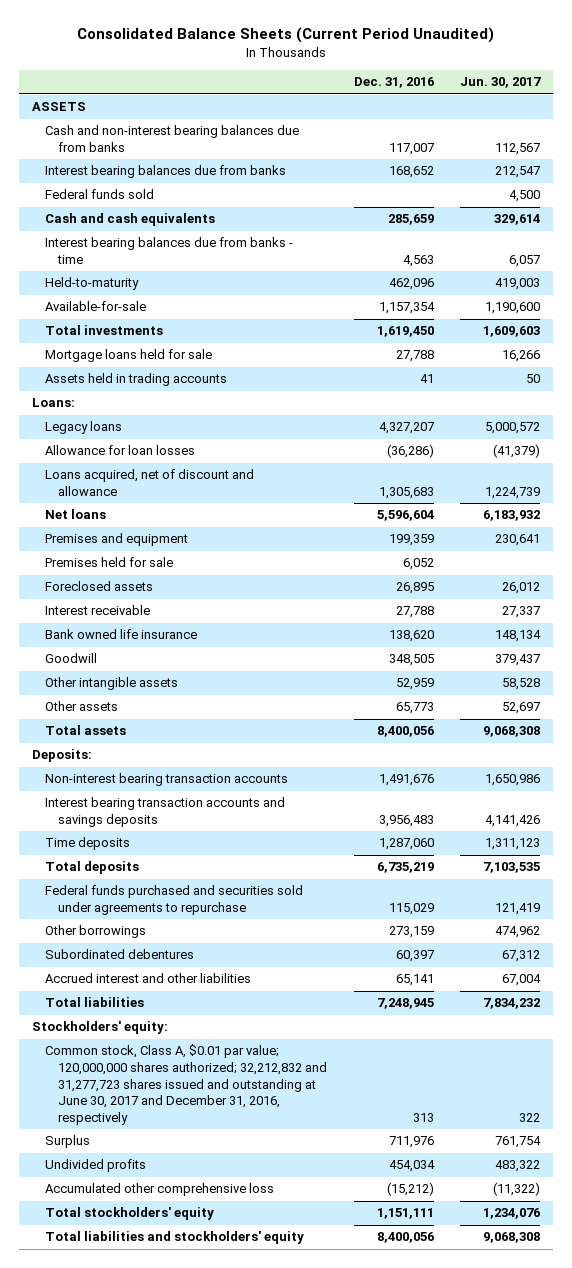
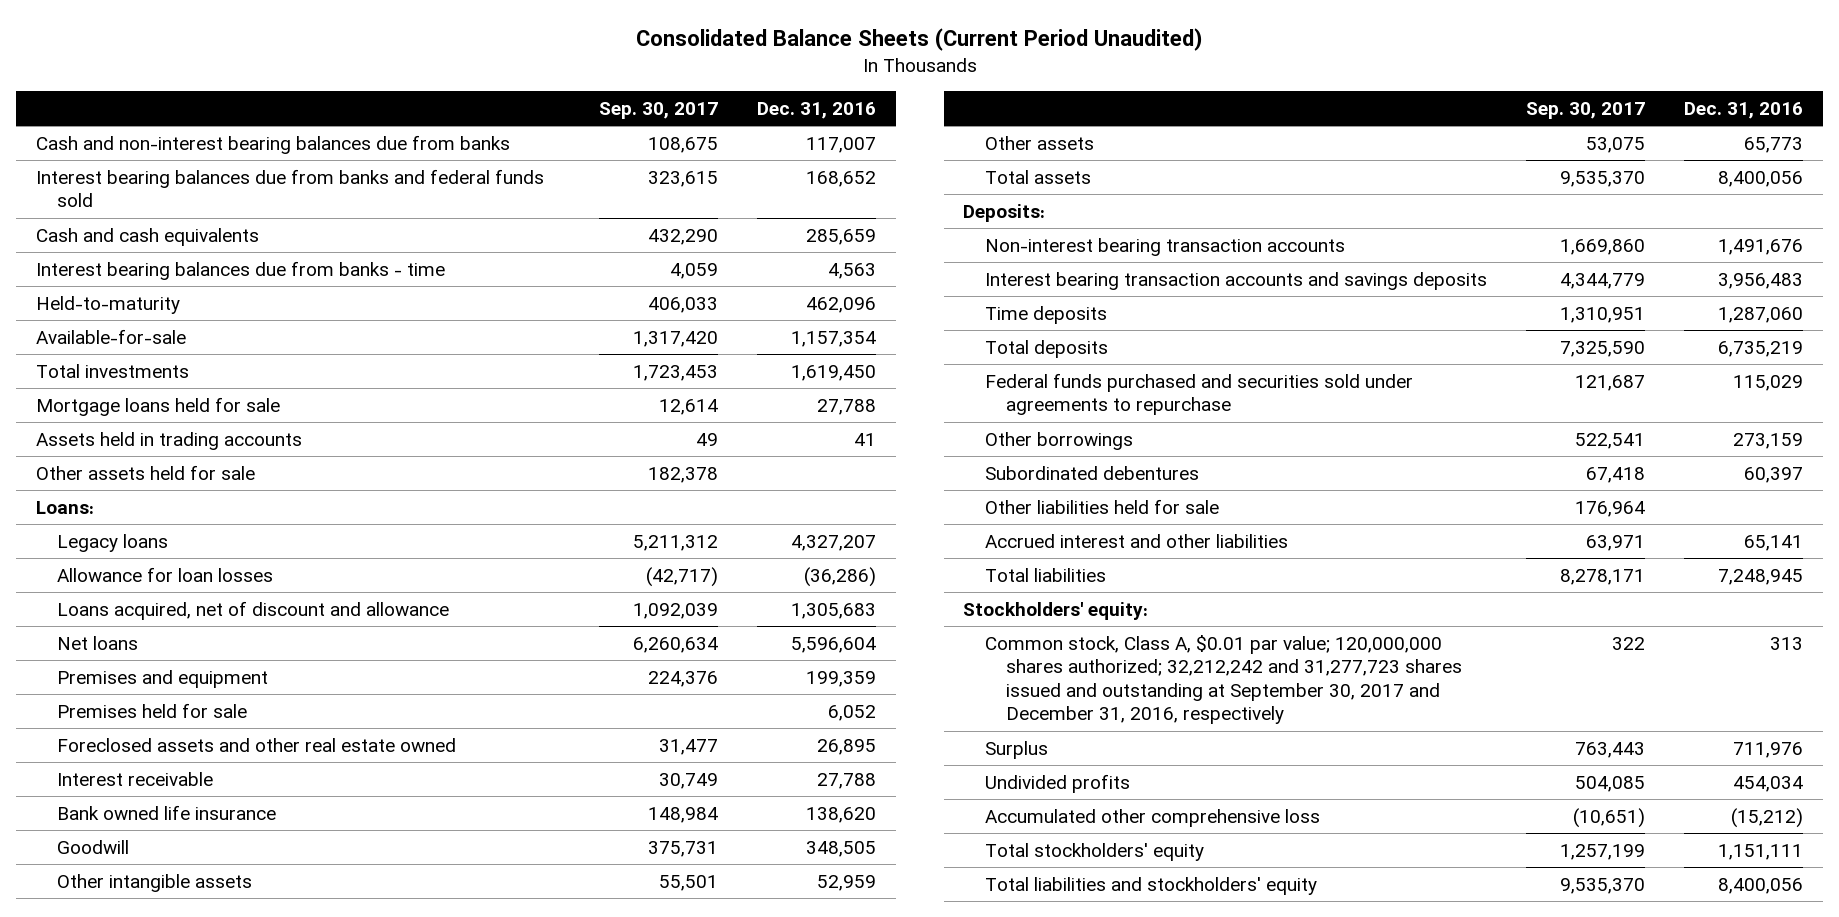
[460,77,542,89] Jun. 30, 2017 -> none
none -> [598,101,718,119] Sep. 30, 2017
[32,102,87,112] ASSETS -> none
[44,189,154,200] Federal funds sold -> none
[44,165,286,179] Interest bearing balances due from banks -> [36,168,545,208] Interest bearing balances due from banks and federal funds sold
none -> [36,464,256,480] Other assets held for sale
[44,581,153,592] Foreclosed assets -> [57,737,457,752] Foreclosed assets and other real estate owned
none -> [984,498,1219,514] Other liabilities held for sale
[44,1044,327,1126] Common stock, Class A, $0.01 par value; 120,000,000 shares authorized; 32,212,832 and 31,277,723 shares issued and outstanding at June 30, 2017 and December 31, 2016, respectively -> [984,634,1462,725] Common stock, Class A, $0.01 par value; 120,000,000 shares authorized; 32,212,242 and 31,277,723 shares issued and outstanding at September 30, 2017 and December 31, 2016, respectively

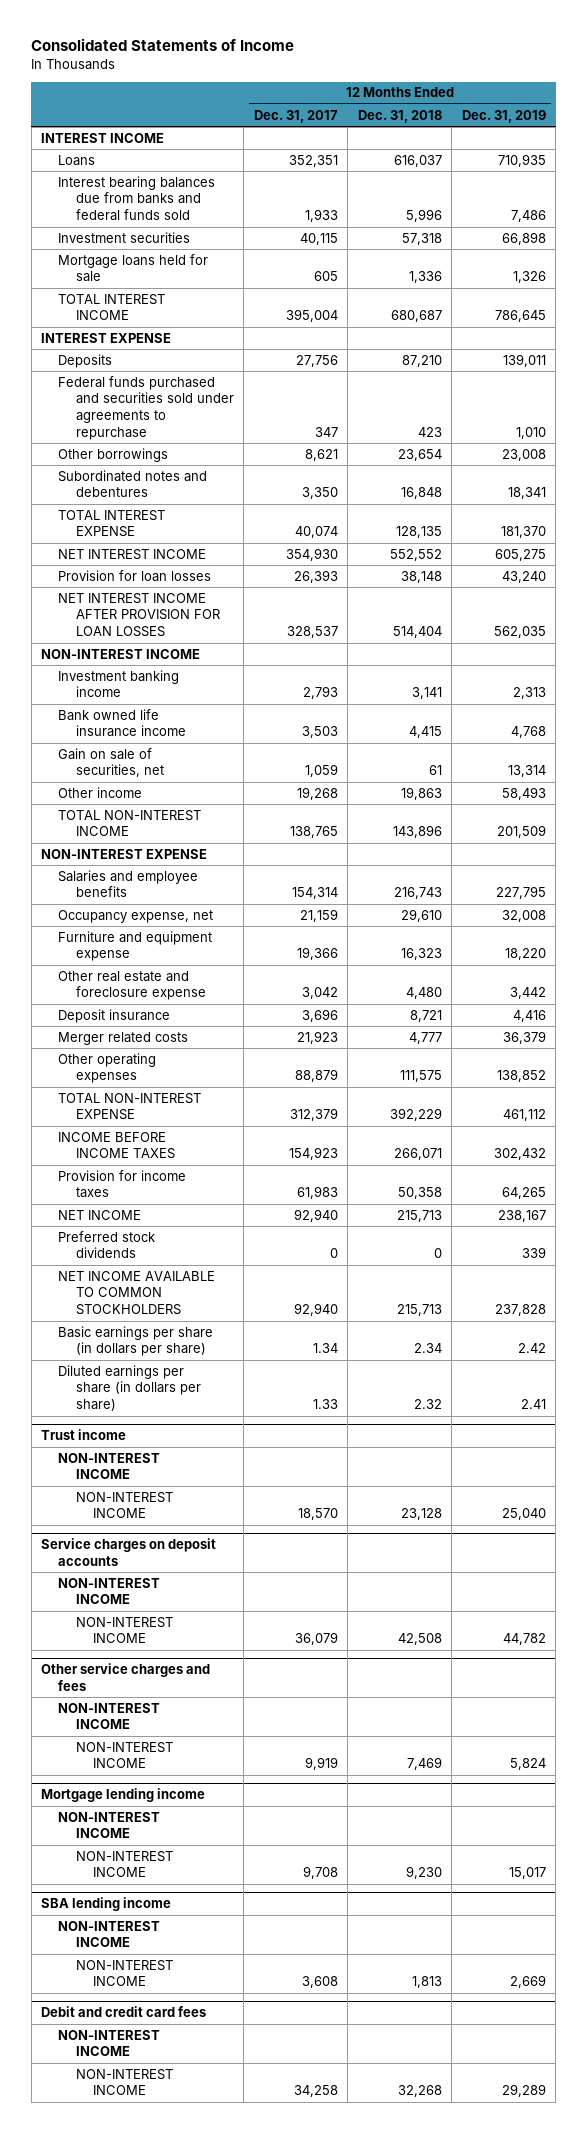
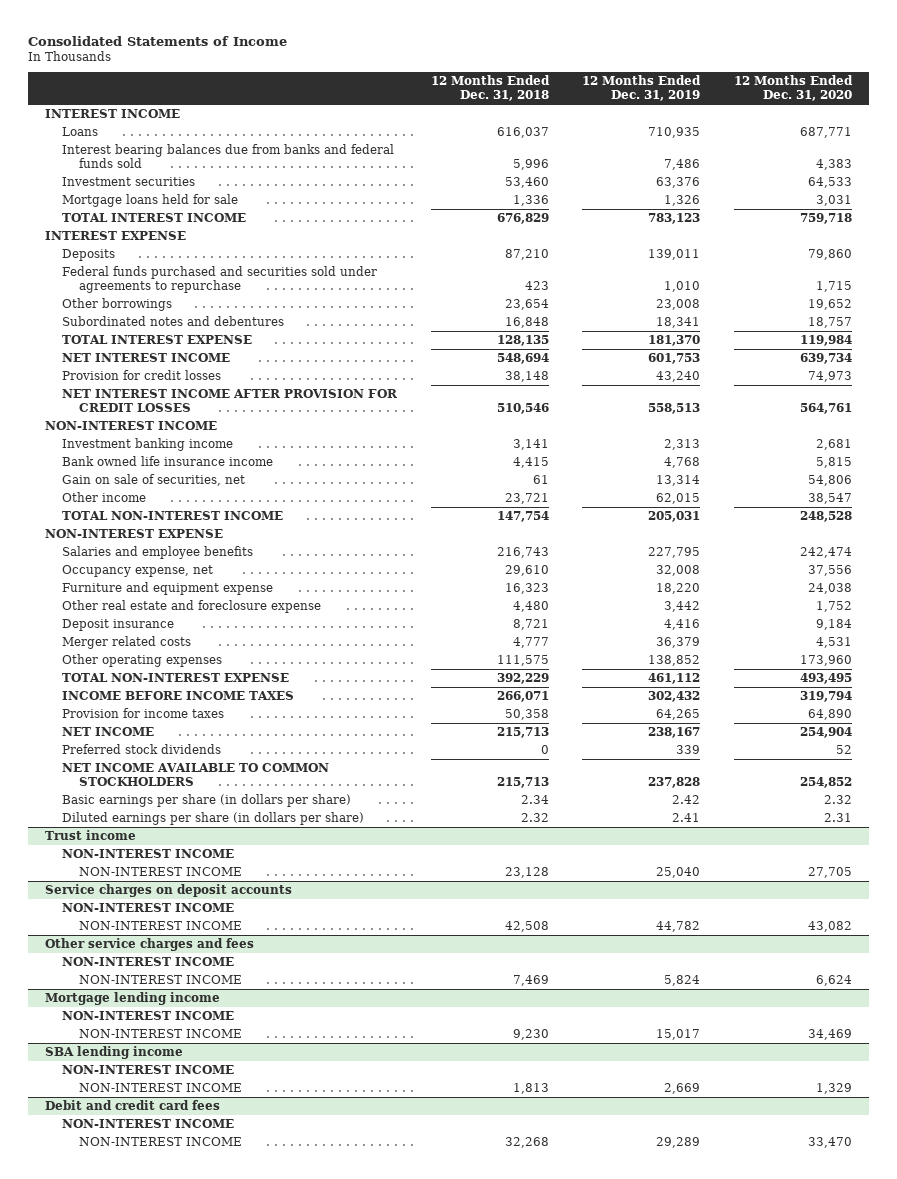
[253,109,338,123] Dec. 31, 2017 -> none
none -> [734,75,854,102] 12 Months Ended Dec. 31, 2020
[401,232,442,245] 57,318 -> [504,177,549,189] 53,460
[501,231,546,245] 66,898 -> [656,177,701,189] 63,376
[390,310,442,323] 680,687 -> [496,213,549,225] 676,829
[494,310,546,323] 786,645 -> [648,213,701,225] 783,123
[389,548,442,561] 552,552 -> [496,353,549,365] 548,694
[494,548,546,561] 605,275 -> [648,353,701,365] 601,753
[58,569,212,582] Provision for loan losses -> [61,370,221,381] Provision for credit losses
[58,592,220,638] NET INTEREST INCOME AFTER PROVISION FOR LOAN LOSSES -> [61,389,398,413] NET INTEREST INCOME AFTER PROVISION FOR CREDIT LOSSES
[392,626,442,639] 514,404 -> [496,403,549,415] 510,546
[493,626,546,639] 562,035 -> [648,403,701,415] 558,513
[400,786,442,800] 19,863 -> [504,493,549,505] 23,721
[501,786,546,800] 58,493 -> [656,493,701,505] 62,015
[392,825,442,839] 143,896 -> [496,511,549,523] 147,754
[496,825,546,839] 201,509 -> [648,511,701,523] 205,031

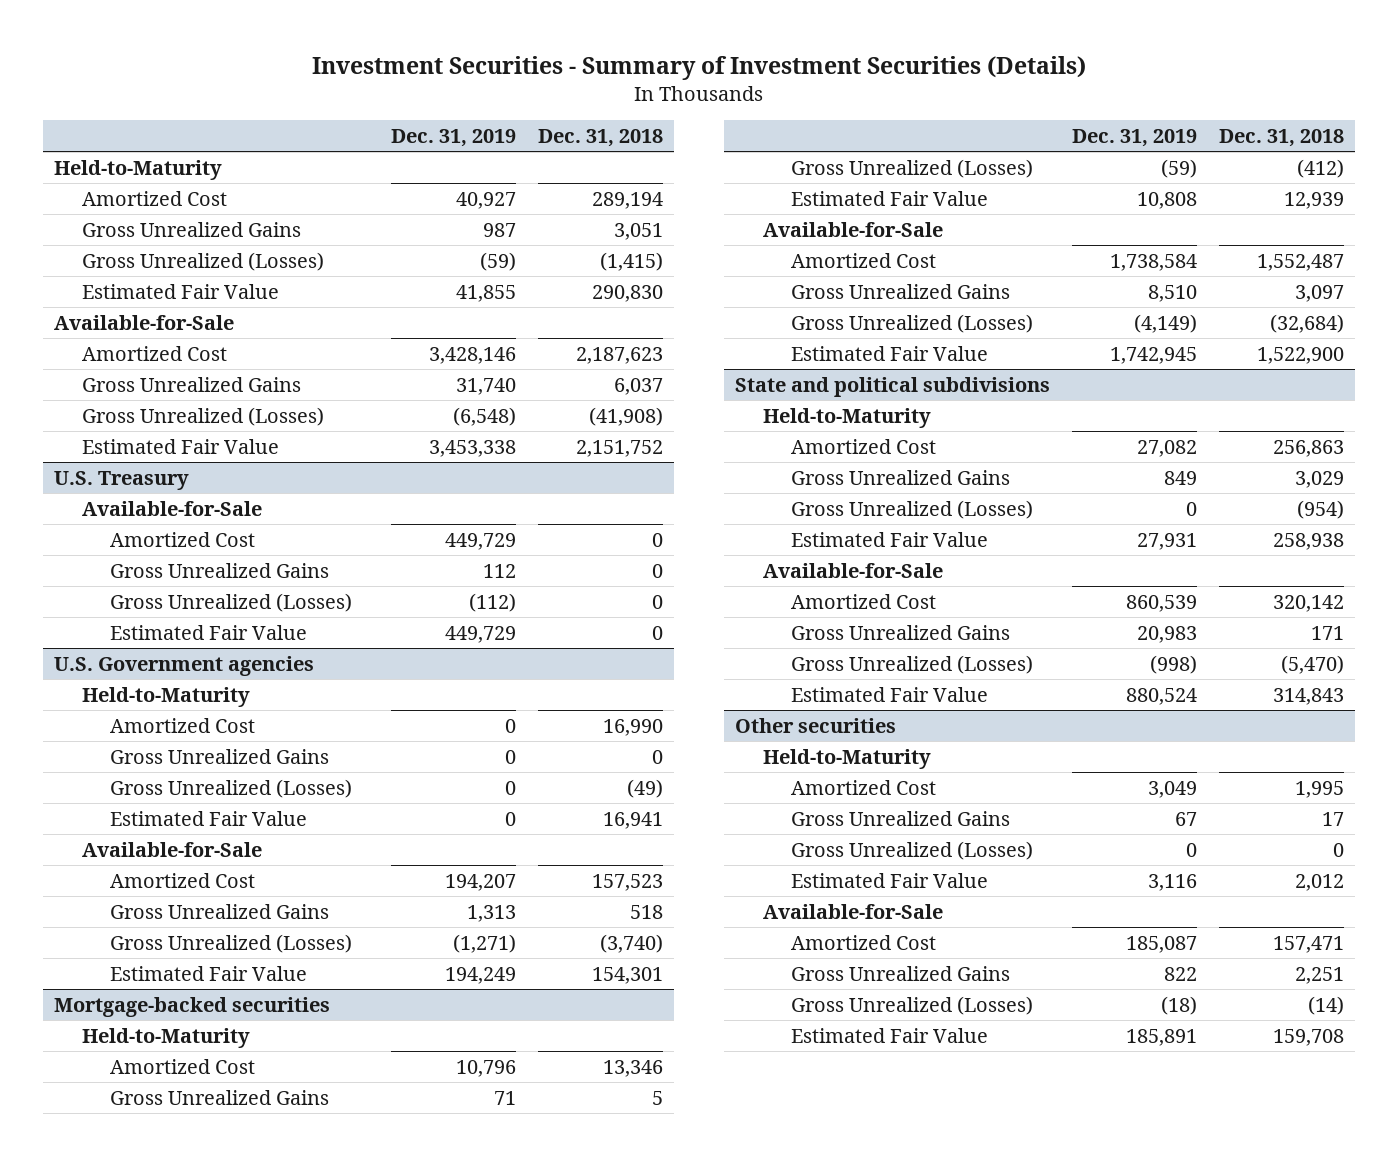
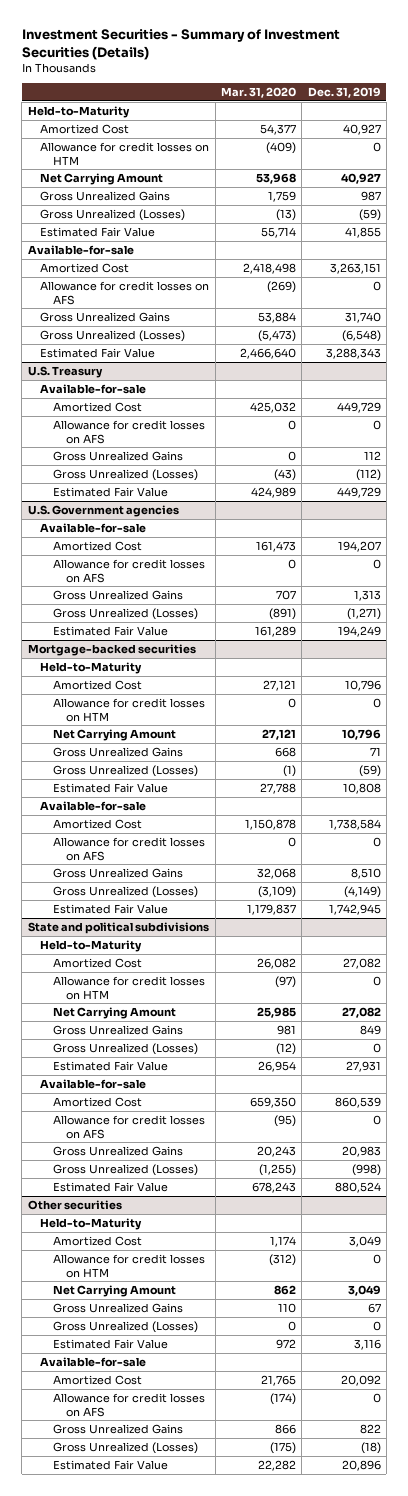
[537,129,663,148] Dec. 31, 2018 -> none
none -> [220,86,296,98] Mar. 31, 2020
none -> [40,141,210,165] Allowance for credit losses on HTM
none -> [40,172,164,185] Net Carrying Amount
[53,314,234,330] Available-for-Sale -> [27,244,134,255] Available-for-sale
[428,346,516,364] 3,428,146 -> [329,262,381,274] 3,263,151
none -> [40,280,210,305] Allowance for credit losses on AFS
[428,439,516,457] 3,453,338 -> [325,347,381,359] 3,288,343
[81,500,262,516] Available-for-Sale -> [40,383,147,394] Available-for-sale
none -> [53,419,206,444] Allowance for credit losses on AFS
[81,686,250,707] Held-to-Maturity -> none
[109,717,255,733] Amortized Cost -> none
[109,748,329,764] Gross Unrealized Gains -> none
[109,778,352,798] Gross Unrealized (Losses) -> none
[109,810,307,826] Estimated Fair Value -> none
[81,841,262,857] Available-for-Sale -> [40,522,147,533] Available-for-sale
none -> [53,558,206,583] Allowance for credit losses on AFS
none -> [53,697,206,722] Allowance for credit losses on HTM
none -> [53,728,177,741] Net Carrying Amount
[762,221,943,237] Available-for-Sale -> [40,800,147,811] Available-for-sale
none -> [53,836,206,861] Allowance for credit losses on AFS
none -> [53,975,206,1000] Allowance for credit losses on HTM
none -> [53,1006,177,1019] Net Carrying Amount
[762,562,943,578] Available-for-Sale -> [40,1078,147,1089] Available-for-sale
none -> [53,1114,206,1139] Allowance for credit losses on AFS
none -> [53,1253,206,1278] Allowance for credit losses on HTM
none -> [53,1284,177,1297] Net Carrying Amount
[762,903,943,919] Available-for-Sale -> [40,1356,147,1367] Available-for-sale
[1125,935,1197,953] 185,087 -> [340,1374,381,1386] 20,092
none -> [53,1392,206,1417] Allowance for credit losses on AFS
[1125,1028,1197,1046] 185,891 -> [341,1459,381,1471] 20,896

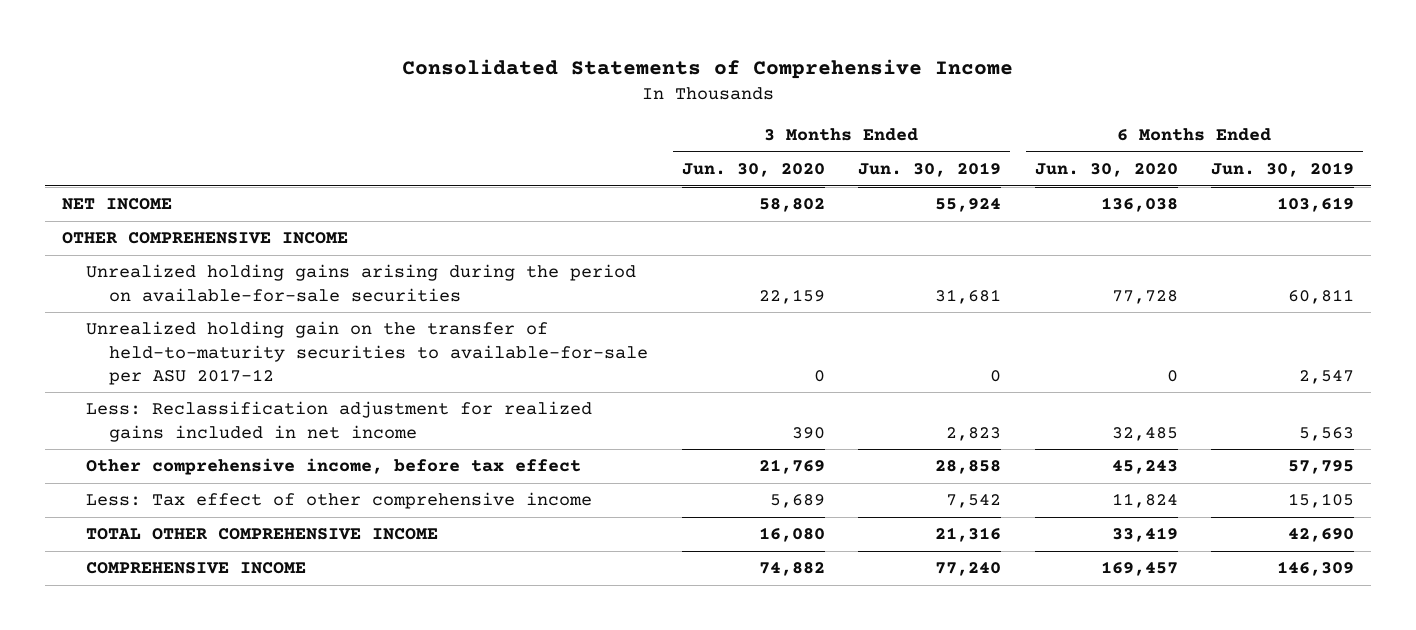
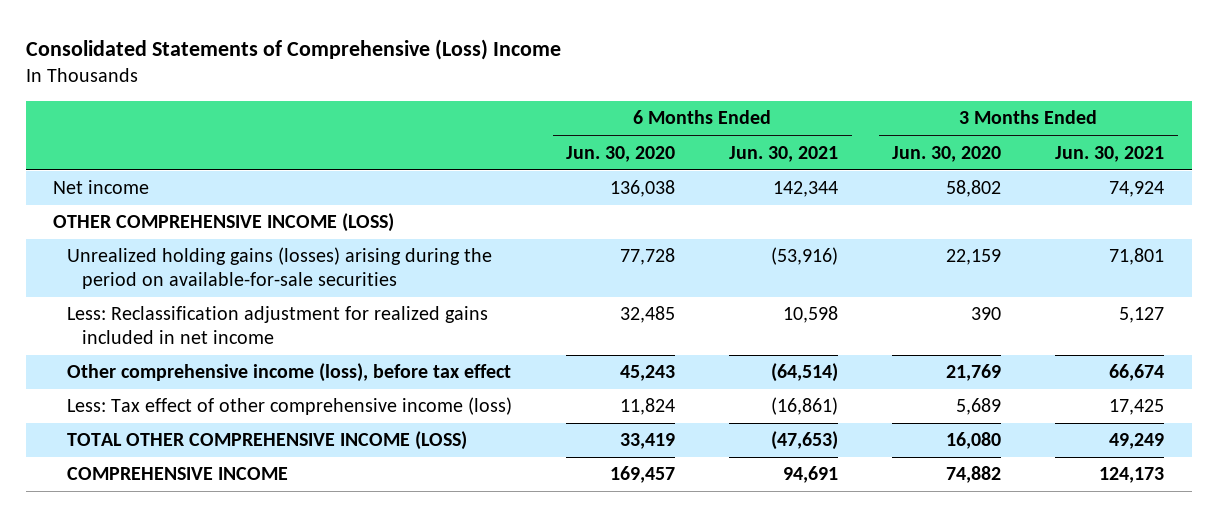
[402,59,1014,80] Consolidated Statements of Comprehensive Income -> [25,38,561,60] Consolidated Statements of Comprehensive (Loss) Income
[858,162,1002,178] Jun. 30, 2019 -> none
[1211,162,1355,178] Jun. 30, 2019 -> none
none -> [729,145,839,162] Jun. 30, 2021
none -> [1055,145,1165,162] Jun. 30, 2021
[85,321,649,385] Unrealized holding gain on the transfer of held-to-maturity securities to available-for-sale per ASU 2017-12 -> none
[62,198,173,211] NET INCOME -> [52,180,149,195] Net income
[62,232,349,245] OTHER COMPREHENSIVE INCOME -> [52,213,394,233] OTHER COMPREHENSIVE INCOME (LOSS)
[85,264,636,302] Unrealized holding gains arising during the period on available-for-sale securities -> [67,247,493,290] Unrealized holding gains (losses) arising during the period on available-for-sale securities
[85,458,581,476] Other comprehensive income, before tax effect -> [67,363,512,383] Other comprehensive income (loss), before tax effect
[85,492,592,510] Less: Tax effect of other comprehensive income -> [67,397,513,416] Less: Tax effect of other comprehensive income (loss)
[85,528,438,541] TOTAL OTHER COMPREHENSIVE INCOME -> [67,431,468,451] TOTAL OTHER COMPREHENSIVE INCOME (LOSS)

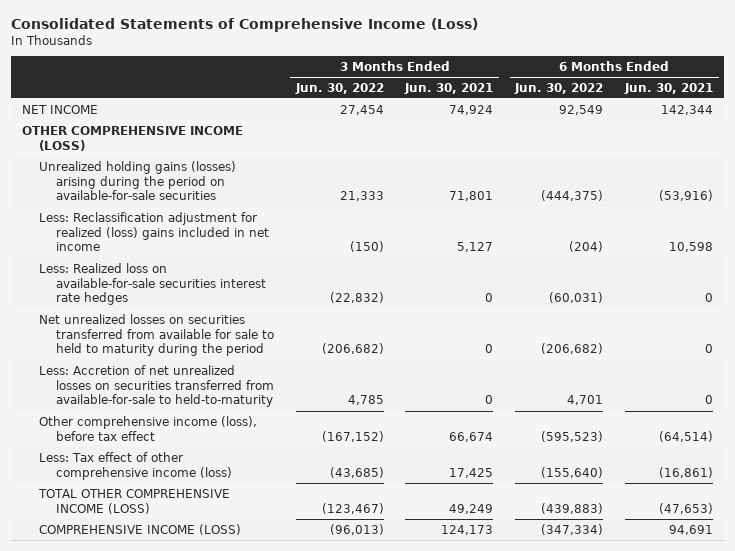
[25,38,561,60] Consolidated Statements of Comprehensive (Loss) Income -> [10,17,478,32] Consolidated Statements of Comprehensive Income (Loss)
[566,145,676,162] Jun. 30, 2020 -> none
[892,145,1002,162] Jun. 30, 2020 -> none
none -> [294,82,384,94] Jun. 30, 2022
none -> [514,82,604,94] Jun. 30, 2022
[52,180,149,195] Net income -> [21,104,98,114] NET INCOME
[67,306,489,345] Less: Reclassification adjustment for realized gains included in net income -> [38,211,269,252] Less: Reclassification adjustment for realized (loss) gains included in net income
none -> [38,262,266,306] Less: Realized loss on available-for-sale securities interest rate hedges
none -> [38,313,274,357] Net unrealized losses on securities transferred from available for sale to held to maturity during the period
none -> [38,364,274,408] Less: Accretion of net unrealized losses on securities transferred from available-for-sale to held-to-maturity
[67,467,289,481] COMPREHENSIVE INCOME -> [38,523,241,535] COMPREHENSIVE INCOME (LOSS)

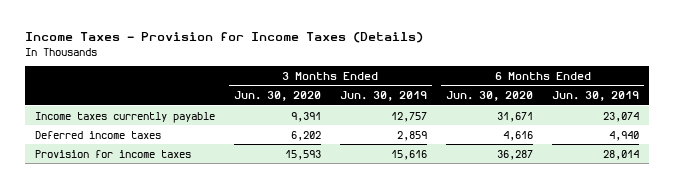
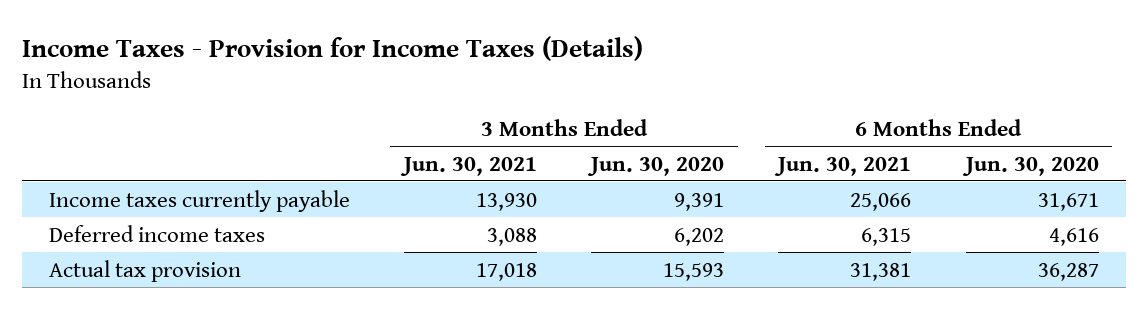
[340,90,428,101] Jun. 30, 2019 -> none
[552,90,640,101] Jun. 30, 2019 -> none
none -> [399,156,537,176] Jun. 30, 2021
none -> [774,156,912,176] Jun. 30, 2021
[34,149,191,158] Provision for income taxes -> [48,259,241,282] Actual tax provision

